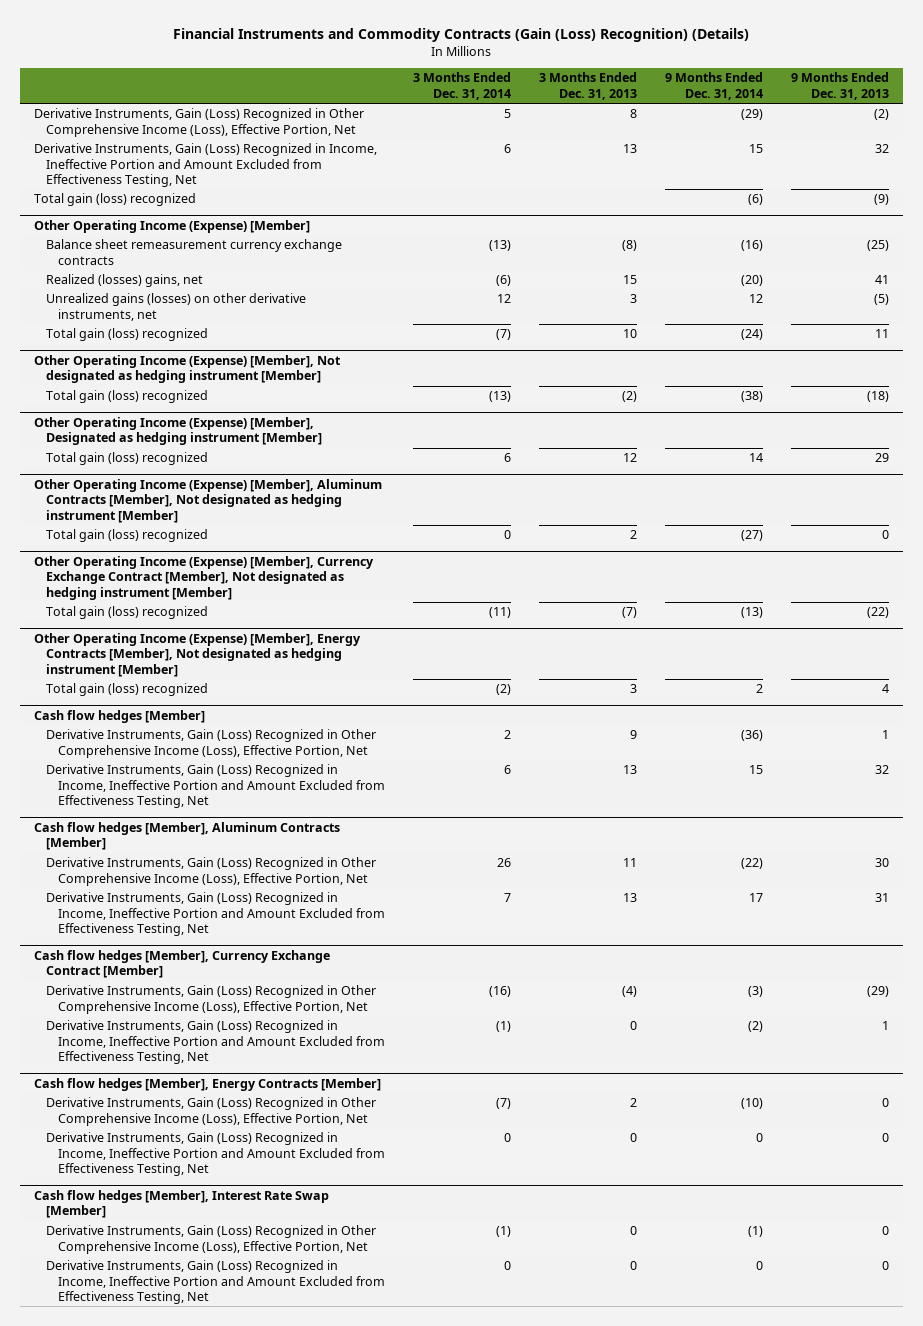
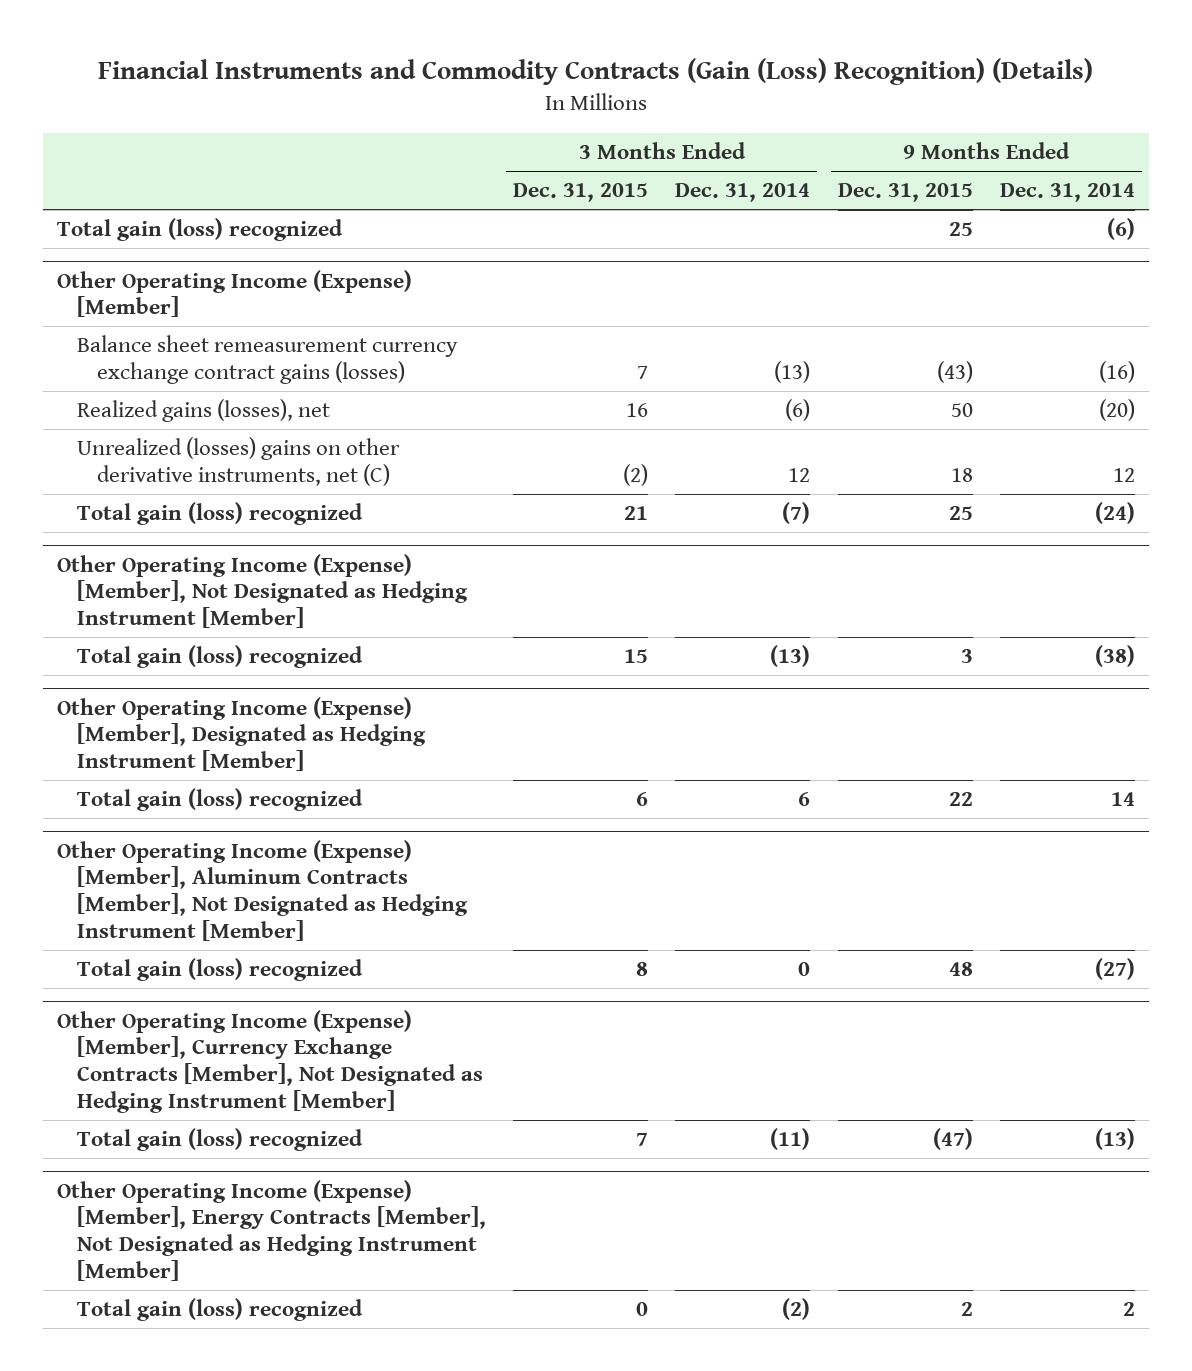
[539,72,638,100] 3 Months Ended Dec. 31, 2013 -> none
[790,72,889,100] 9 Months Ended Dec. 31, 2013 -> none
none -> [513,183,649,203] Dec. 31, 2015
none -> [837,183,973,203] Dec. 31, 2015
[33,108,364,137] Derivative Instruments, Gain (Loss) Recognized in Other Comprehensive Income (Loss), Effective Portion, Net -> none
[33,143,377,188] Derivative Instruments, Gain (Loss) Recognized in Income, Ineffective Portion and Amount Excluded from Effectiveness Testing, Net -> none
[46,239,343,265] Balance sheet remeasurement currency exchange contracts -> [76,335,458,384] Balance sheet remeasurement currency exchange contract gains (losses)
[46,274,204,288] Realized (losses) gains, net -> [76,399,330,423] Realized gains (losses), net
[46,293,307,321] Unrealized gains (losses) on other derivative instruments, net -> [76,437,400,486] Unrealized (losses) gains on other derivative instruments, net (C)
[33,354,341,384] Other Operating Income (Expense) [Member], Not designated as hedging instrument [Member] -> [56,553,468,629] Other Operating Income (Expense) [Member], Not Designated as Hedging Instrument [Member]
[33,416,323,446] Other Operating Income (Expense) [Member], Designated as hedging instrument [Member] -> [56,696,426,772] Other Operating Income (Expense) [Member], Designated as Hedging Instrument [Member]
[33,478,382,523] Other Operating Income (Expense) [Member], Aluminum Contracts [Member], Not designated as hedging instrument [Member] -> [56,839,468,941] Other Operating Income (Expense) [Member], Aluminum Contracts [Member], Not Designated as Hedging Instrument [Member]
[33,555,374,600] Other Operating Income (Expense) [Member], Currency Exchange Contract [Member], Not designated as hedging instrument [Member] -> [56,1009,483,1113] Other Operating Income (Expense) [Member], Currency Exchange Contracts [Member], Not Designated as Hedging Instrument [Member]
[33,632,361,677] Other Operating Income (Expense) [Member], Energy Contracts [Member], Not designated as hedging instrument [Member] -> [56,1179,486,1281] Other Operating Income (Expense) [Member], Energy Contracts [Member], Not Designated as Hedging Instrument [Member]
[33,709,205,723] Cash flow hedges [Member] -> none
[46,729,377,758] Derivative Instruments, Gain (Loss) Recognized in Other Comprehensive Income (Loss), Effective Portion, Net -> none
[46,764,386,809] Derivative Instruments, Gain (Loss) Recognized in Income, Ineffective Portion and Amount Excluded from Effectiveness Testing, Net -> none
[33,821,340,851] Cash flow hedges [Member], Aluminum Contracts [Member] -> none
[46,857,377,886] Derivative Instruments, Gain (Loss) Recognized in Other Comprehensive Income (Loss), Effective Portion, Net -> none
[46,892,386,937] Derivative Instruments, Gain (Loss) Recognized in Income, Ineffective Portion and Amount Excluded from Effectiveness Testing, Net -> none
[33,949,330,979] Cash flow hedges [Member], Currency Exchange Contract [Member] -> none
[46,985,377,1014] Derivative Instruments, Gain (Loss) Recognized in Other Comprehensive Income (Loss), Effective Portion, Net -> none
[46,1020,386,1065] Derivative Instruments, Gain (Loss) Recognized in Income, Ineffective Portion and Amount Excluded from Effectiveness Testing, Net -> none
[33,1077,381,1091] Cash flow hedges [Member], Energy Contracts [Member] -> none
[46,1097,377,1126] Derivative Instruments, Gain (Loss) Recognized in Other Comprehensive Income (Loss), Effective Portion, Net -> none
[46,1132,386,1177] Derivative Instruments, Gain (Loss) Recognized in Income, Ineffective Portion and Amount Excluded from Effectiveness Testing, Net -> none
[33,1189,329,1219] Cash flow hedges [Member], Interest Rate Swap [Member] -> none
[46,1225,377,1254] Derivative Instruments, Gain (Loss) Recognized in Other Comprehensive Income (Loss), Effective Portion, Net -> none
[46,1260,386,1305] Derivative Instruments, Gain (Loss) Recognized in Income, Ineffective Portion and Amount Excluded from Effectiveness Testing, Net -> none

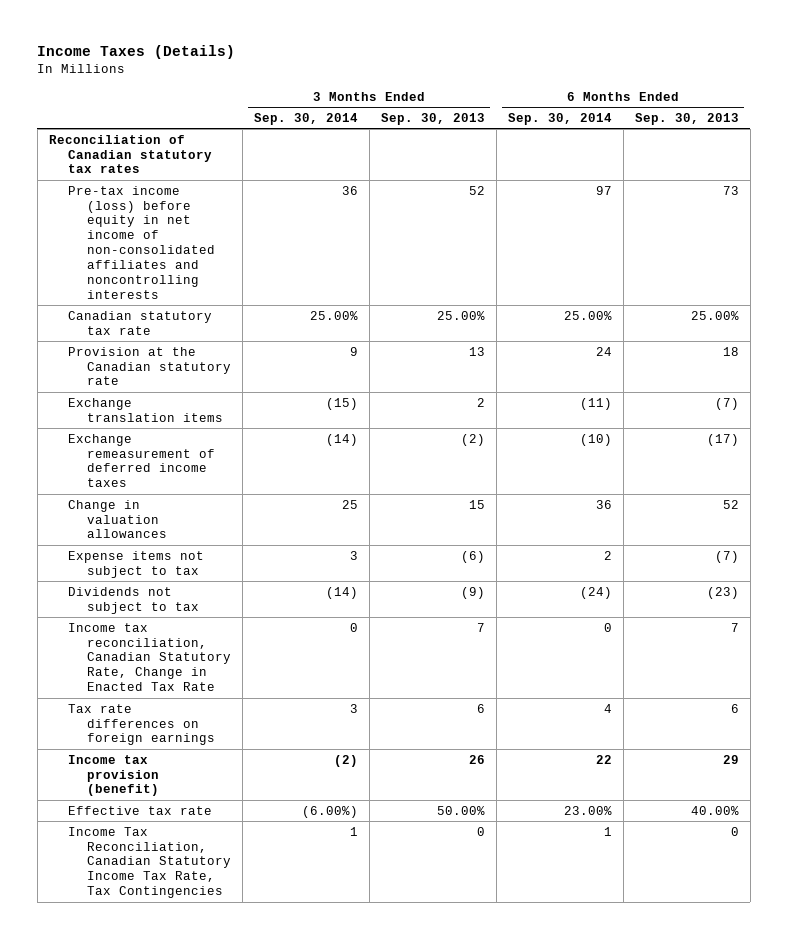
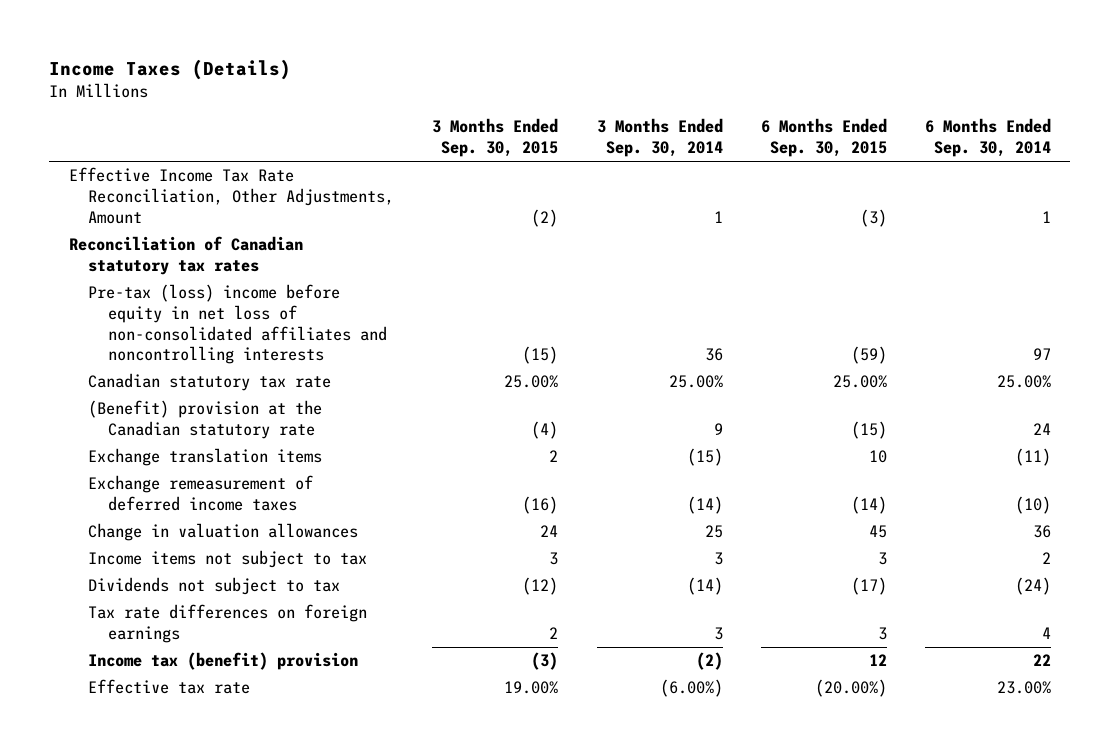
[380,112,485,125] Sep. 30, 2013 -> none
[634,112,739,125] Sep. 30, 2013 -> none
none -> [432,118,559,158] 3 Months Ended Sep. 30, 2015
none -> [760,118,887,158] 6 Months Ended Sep. 30, 2015
none -> [68,167,395,224] Effective Income Tax Rate Reconciliation, Other Adjustments, Amount
[67,185,215,299] Pre-tax income (loss) before equity in net income of non-consolidated affiliates and noncontrolling interests -> [88,284,387,365] Pre-tax (loss) income before equity in net loss of non-consolidated affiliates and noncontrolling interests
[67,346,231,386] Provision at the Canadian statutory rate -> [88,400,323,440] (Benefit) provision at the Canadian statutory rate
[67,550,204,578] Expense items not subject to tax -> [88,550,368,569] Income items not subject to tax
[67,622,231,692] Income tax reconciliation, Canadian Statutory Rate, Change in Enacted Tax Rate -> none
[67,754,159,797] Income tax provision (benefit) -> [88,652,359,671] Income tax (benefit) provision
[67,826,231,899] Income Tax Reconciliation, Canadian Statutory Income Tax Rate, Tax Contingencies -> none

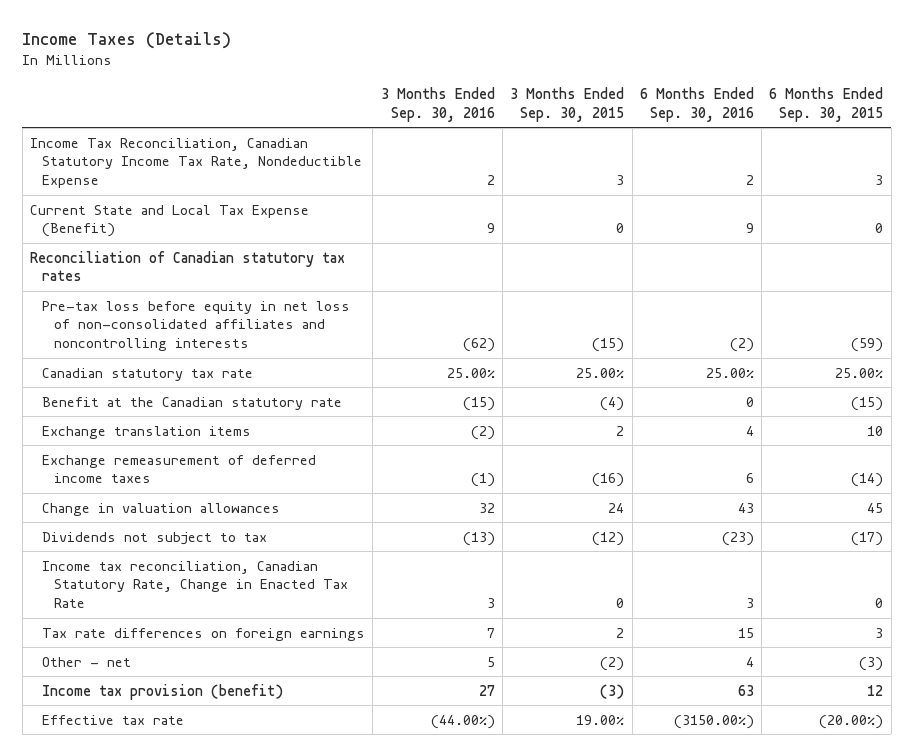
[596,118,723,158] 3 Months Ended Sep. 30, 2014 -> none
[924,118,1051,158] 6 Months Ended Sep. 30, 2014 -> none
none -> [380,87,495,122] 3 Months Ended Sep. 30, 2016
none -> [639,87,754,122] 6 Months Ended Sep. 30, 2016
[68,167,395,224] Effective Income Tax Rate Reconciliation, Other Adjustments, Amount -> none
none -> [30,137,362,188] Income Tax Reconciliation, Canadian Statutory Income Tax Rate, Nondeductible Expense
none -> [30,204,310,238] Current State and Local Tax Expense (Benefit)
[88,284,387,365] Pre-tax (loss) income before equity in net loss of non-consolidated affiliates and noncontrolling interests -> [41,300,350,351] Pre-tax loss before equity in net loss of non-consolidated affiliates and noncontrolling interests
[88,400,323,440] (Benefit) provision at the Canadian statutory rate -> [41,396,342,410] Benefit at the Canadian statutory rate
[88,550,368,569] Income items not subject to tax -> none
none -> [41,560,348,608] Income tax reconciliation, Canadian Statutory Rate, Change in Enacted Tax Rate
none -> [41,656,131,667] Other - net
[88,652,359,671] Income tax (benefit) provision -> [41,683,283,700] Income tax provision (benefit)

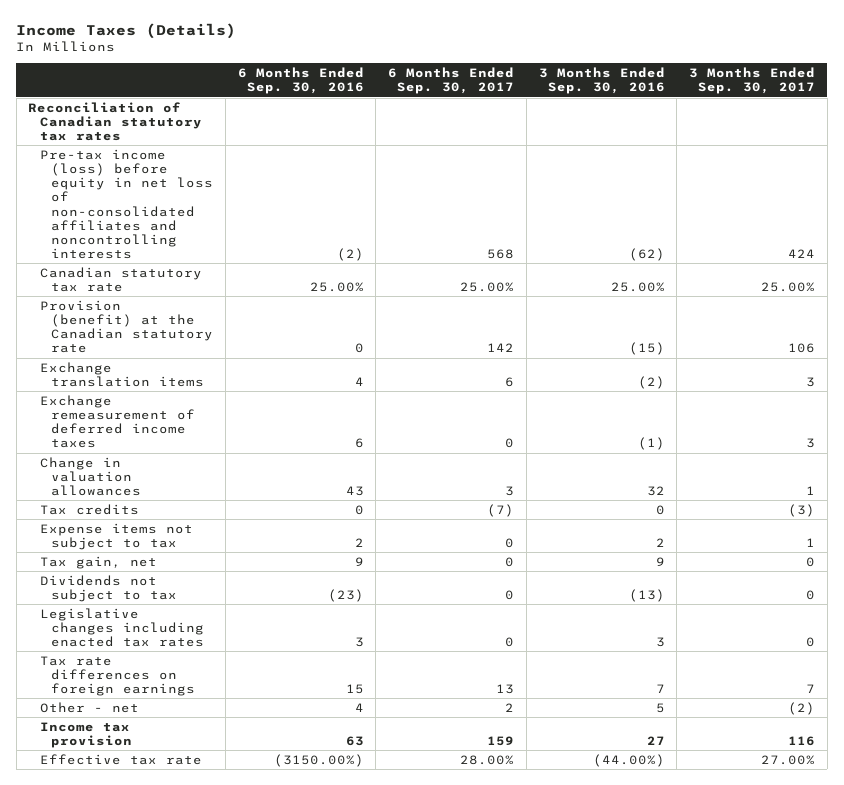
[510,87,625,122] 3 Months Ended Sep. 30, 2015 -> none
[769,87,884,122] 6 Months Ended Sep. 30, 2015 -> none
none -> [388,67,515,95] 6 Months Ended Sep. 30, 2017
none -> [689,67,816,95] 3 Months Ended Sep. 30, 2017
[30,137,362,188] Income Tax Reconciliation, Canadian Statutory Income Tax Rate, Nondeductible Expense -> none
[30,204,310,238] Current State and Local Tax Expense (Benefit) -> none
[41,300,350,351] Pre-tax loss before equity in net loss of non-consolidated affiliates and noncontrolling interests -> [39,148,214,260] Pre-tax income (loss) before equity in net loss of non-consolidated affiliates and noncontrolling interests
[41,396,342,410] Benefit at the Canadian statutory rate -> [39,299,214,354] Provision (benefit) at the Canadian statutory rate
none -> [39,503,139,515] Tax credits
none -> [39,522,193,550] Expense items not subject to tax
none -> [39,555,157,569] Tax gain, net
[41,560,348,608] Income tax reconciliation, Canadian Statutory Rate, Change in Enacted Tax Rate -> [39,607,205,648] Legislative changes including enacted tax rates
[41,683,283,700] Income tax provision (benefit) -> [39,721,133,748] Income tax provision

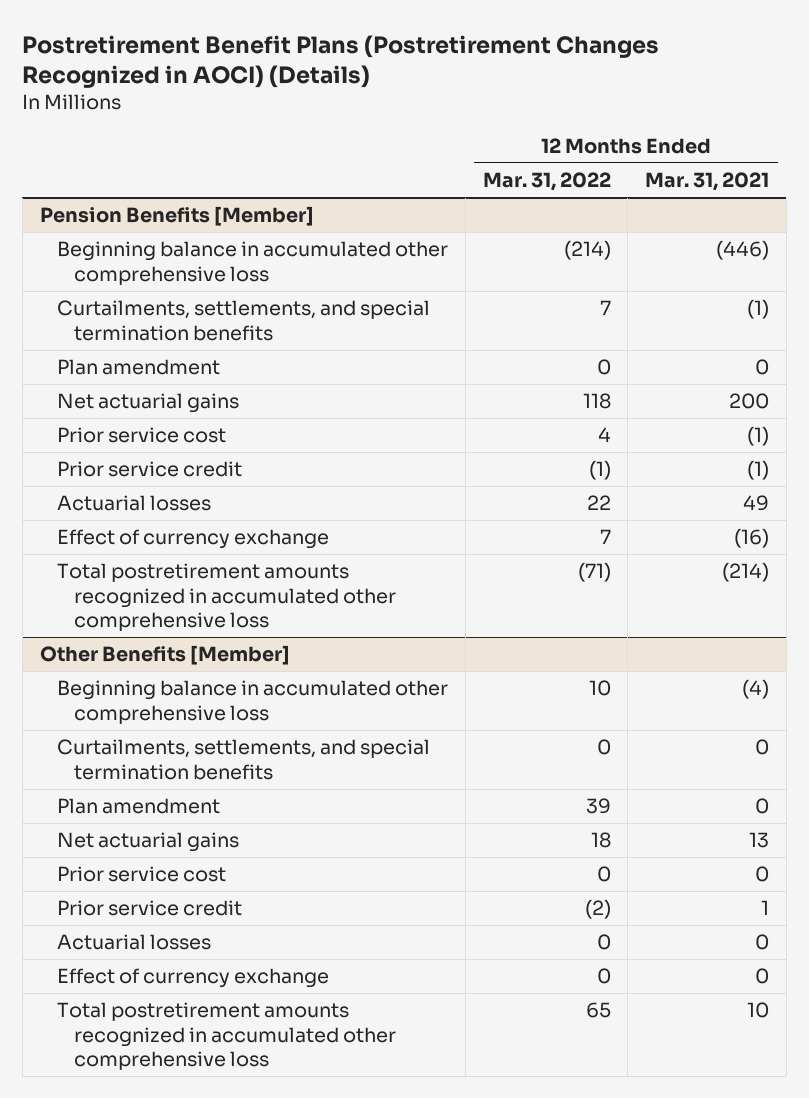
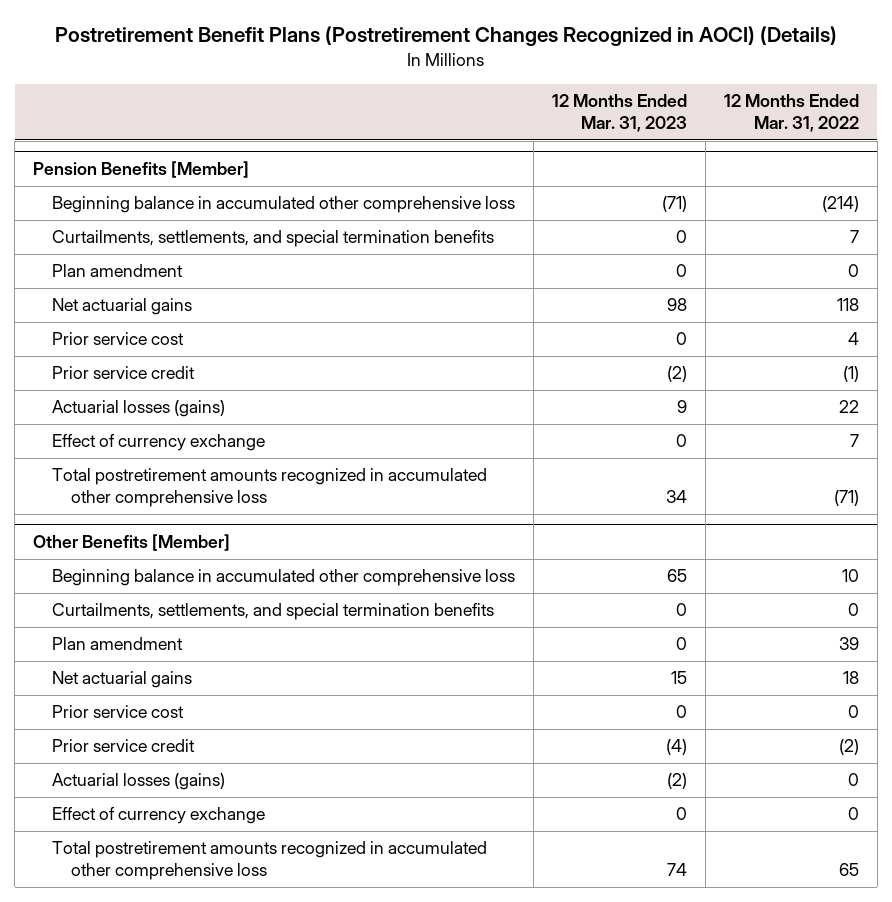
[645,172,770,192] Mar. 31, 2021 -> none
none -> [552,94,688,133] 12 Months Ended Mar. 31, 2023
[57,495,212,512] Actuarial losses -> [52,400,226,418] Actuarial losses (gains)
[57,934,212,951] Actuarial losses -> [52,773,226,791] Actuarial losses (gains)

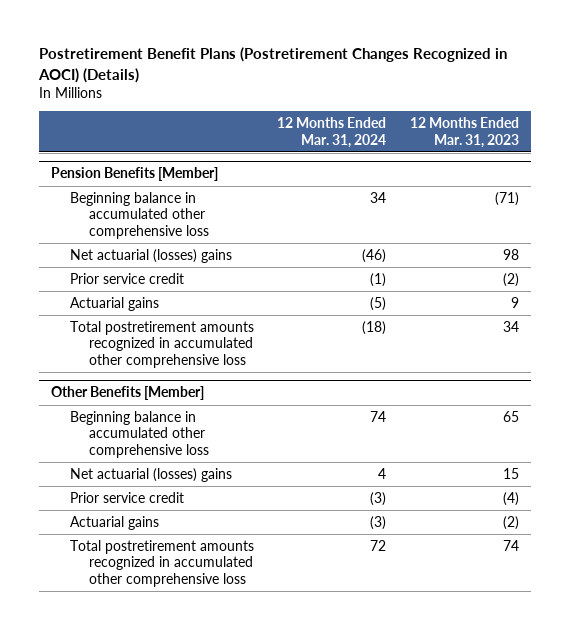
[723,94,859,133] 12 Months Ended Mar. 31, 2022 -> none
none -> [277,116,387,148] 12 Months Ended Mar. 31, 2024
[52,230,495,248] Curtailments, settlements, and special termination benefits -> none
[52,264,184,278] Plan amendment -> none
[52,332,185,346] Prior service cost -> none
[52,298,193,316] Net actuarial gains -> [69,248,232,263] Net actuarial (losses) gains
[52,434,266,452] Effect of currency exchange -> none
[52,400,226,418] Actuarial losses (gains) -> [69,296,159,311] Actuarial gains
[52,603,495,621] Curtailments, settlements, and special termination benefits -> none
[52,637,184,651] Plan amendment -> none
[52,705,185,719] Prior service cost -> none
[52,671,193,689] Net actuarial gains -> [69,467,232,482] Net actuarial (losses) gains
[52,807,266,825] Effect of currency exchange -> none
[52,773,226,791] Actuarial losses (gains) -> [69,515,159,530] Actuarial gains

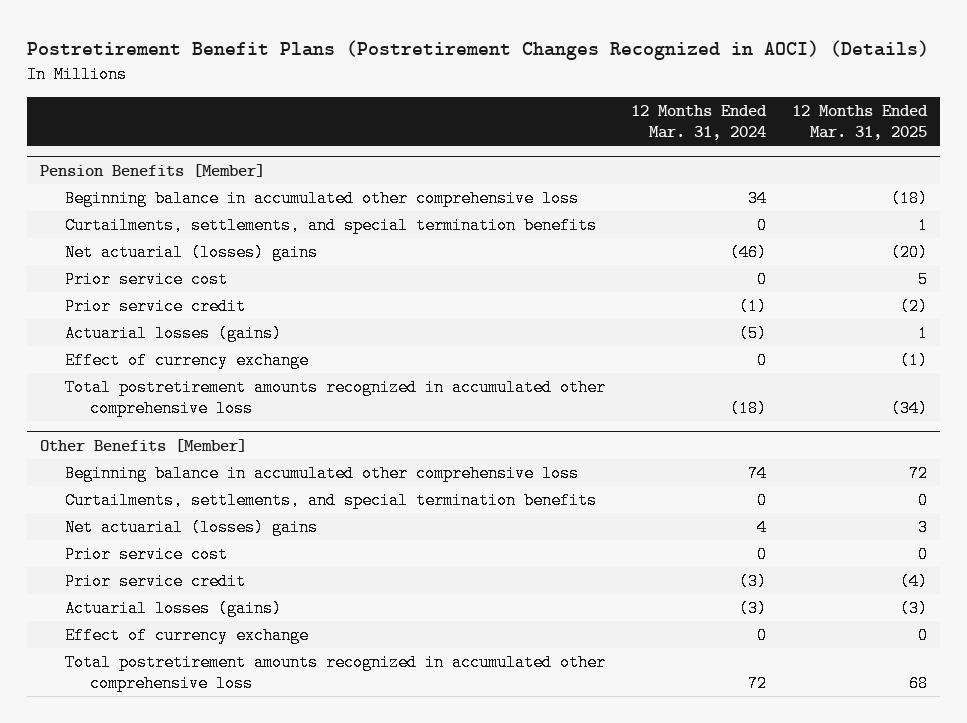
[410,116,520,148] 12 Months Ended Mar. 31, 2023 -> none
none -> [792,104,929,141] 12 Months Ended Mar. 31, 2025
none -> [64,216,597,234] Curtailments, settlements, and special termination benefits
none -> [64,270,228,288] Prior service cost
[69,296,159,311] Actuarial gains -> [64,324,282,342] Actuarial losses (gains)
none -> [64,351,309,369] Effect of currency exchange
none -> [64,491,597,509] Curtailments, settlements, and special termination benefits
none -> [64,545,228,563] Prior service cost
[69,515,159,530] Actuarial gains -> [64,599,282,617] Actuarial losses (gains)
none -> [64,626,309,644] Effect of currency exchange

